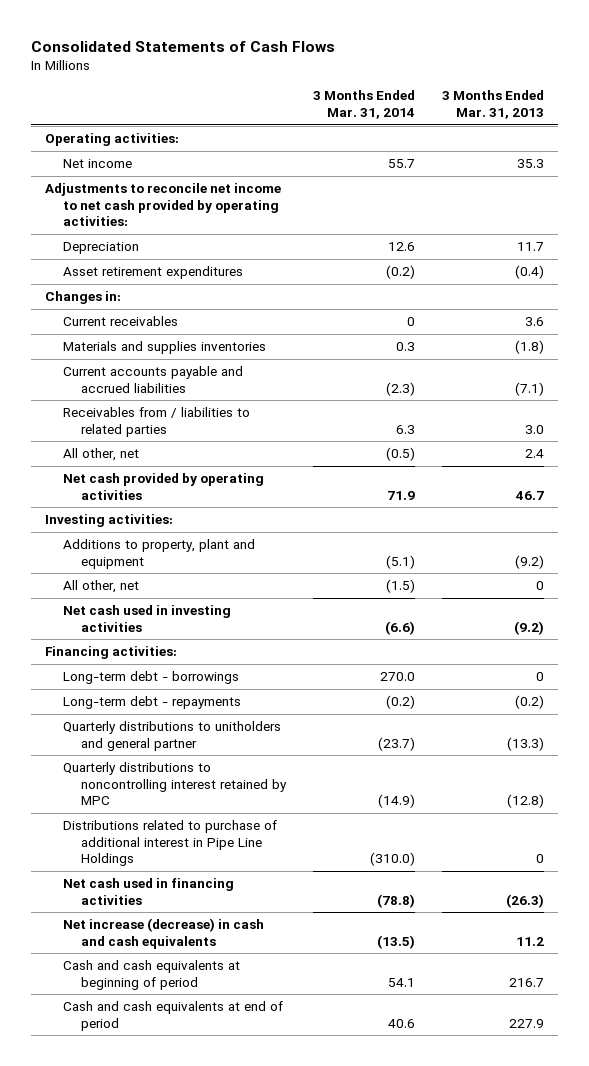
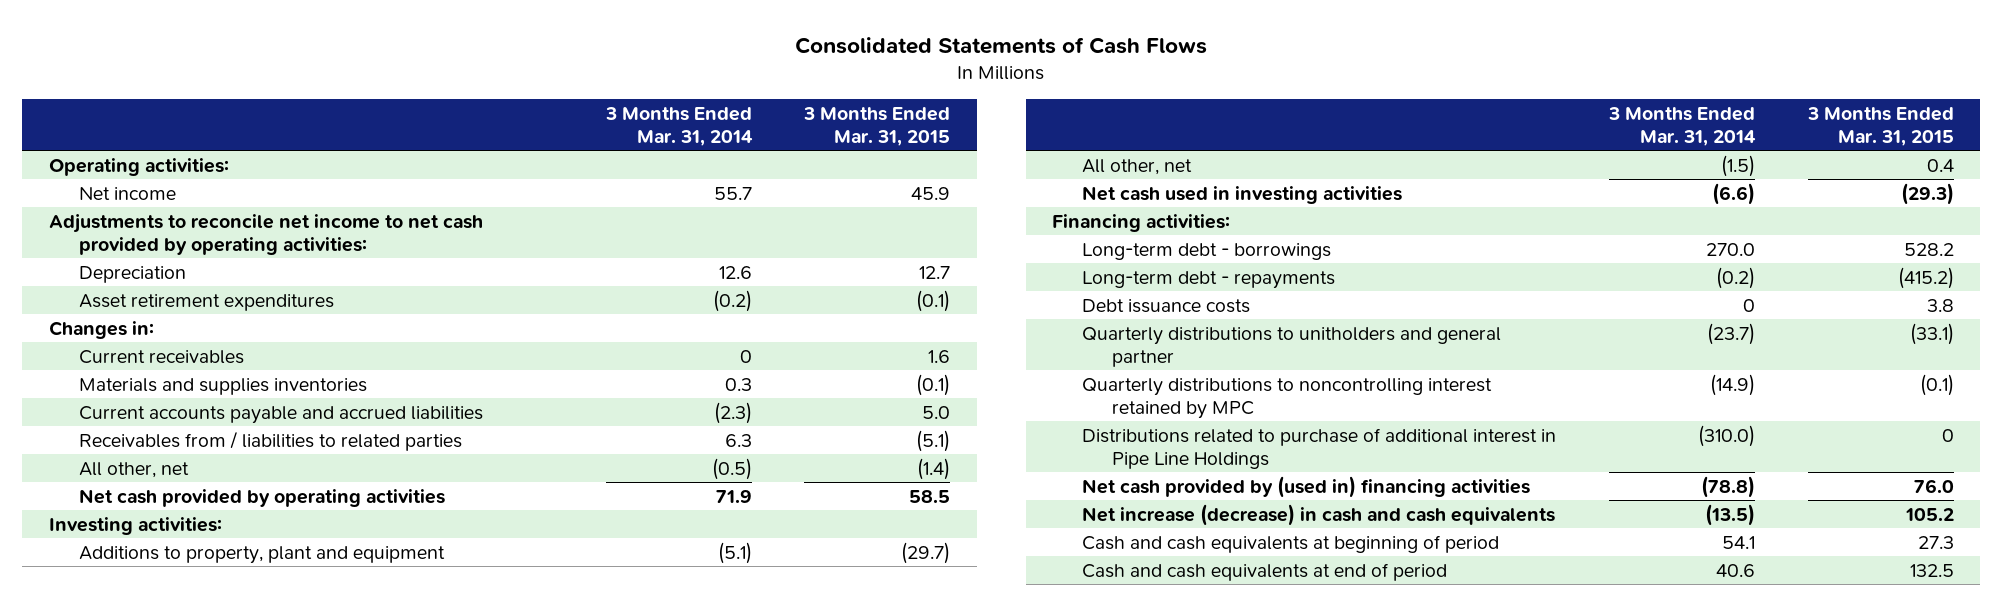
[442,90,545,120] 3 Months Ended Mar. 31, 2013 -> none
none -> [803,106,951,146] 3 Months Ended Mar. 31, 2015
none -> [1082,298,1251,313] Debt issuance costs
[62,878,234,905] Net cash used in financing activities -> [1082,475,1531,498] Net cash provided by (used in) financing activities

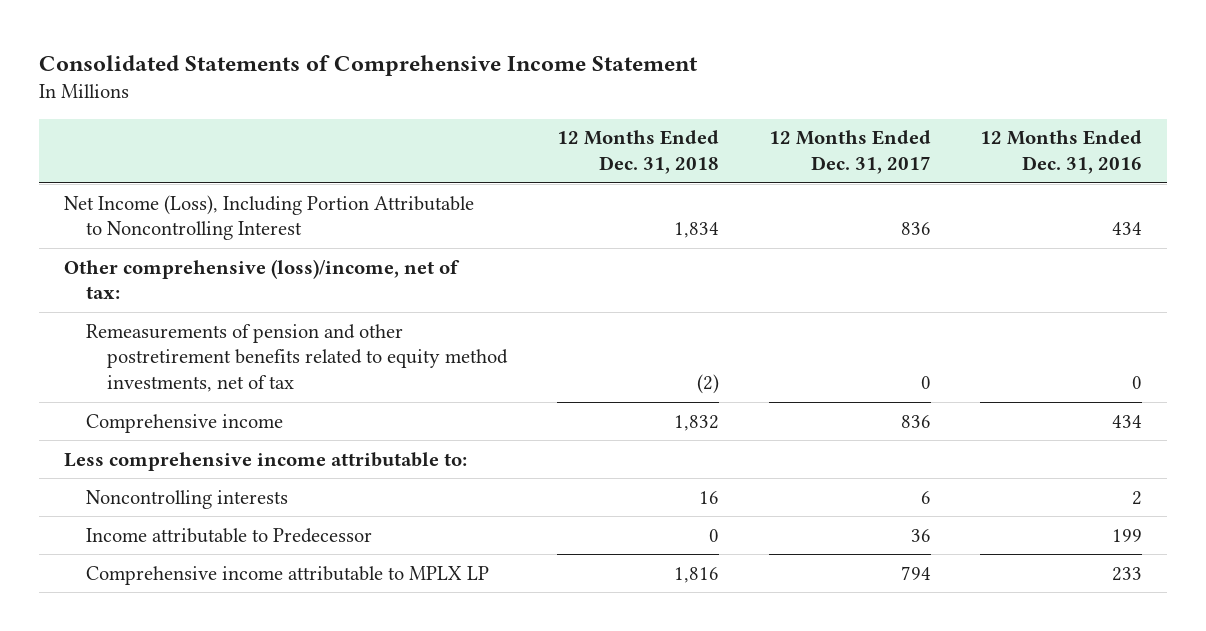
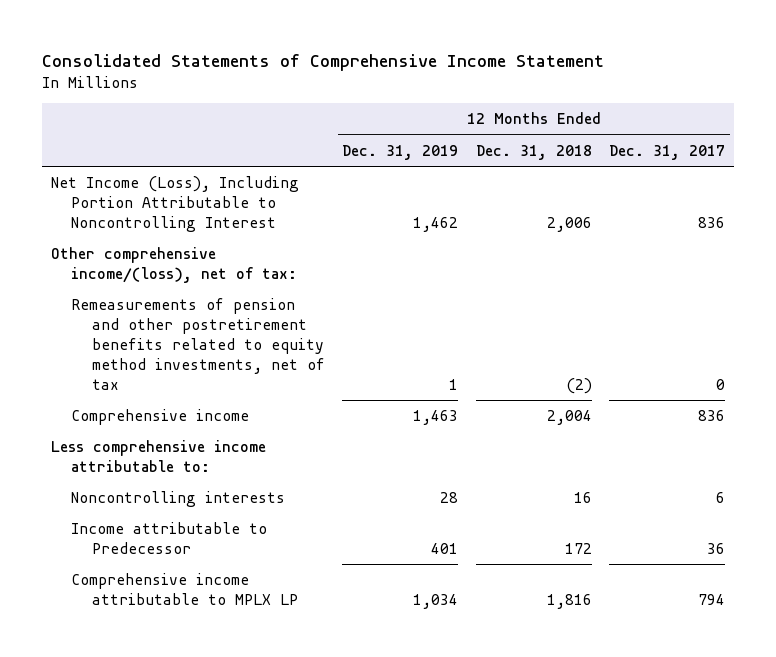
[980,130,1143,174] 12 Months Ended Dec. 31, 2016 -> none
none -> [342,144,459,160] Dec. 31, 2019
[673,222,719,239] 1,834 -> [546,216,592,232] 2,006
[64,258,461,300] Other comprehensive (loss)/income, net of tax: -> [51,247,298,283] Other comprehensive income/(loss), net of tax:
[673,414,719,431] 1,832 -> [546,410,592,426] 2,004
[708,528,719,542] 0 -> [564,542,592,554] 172

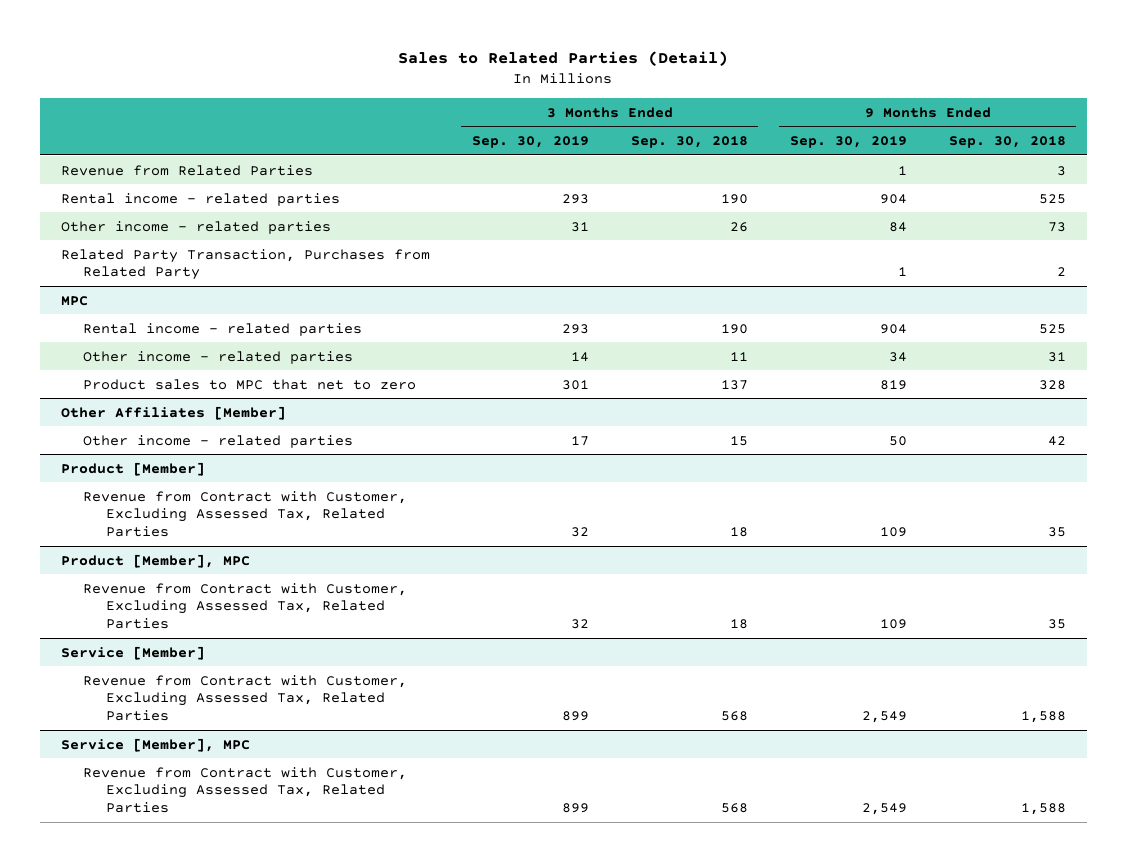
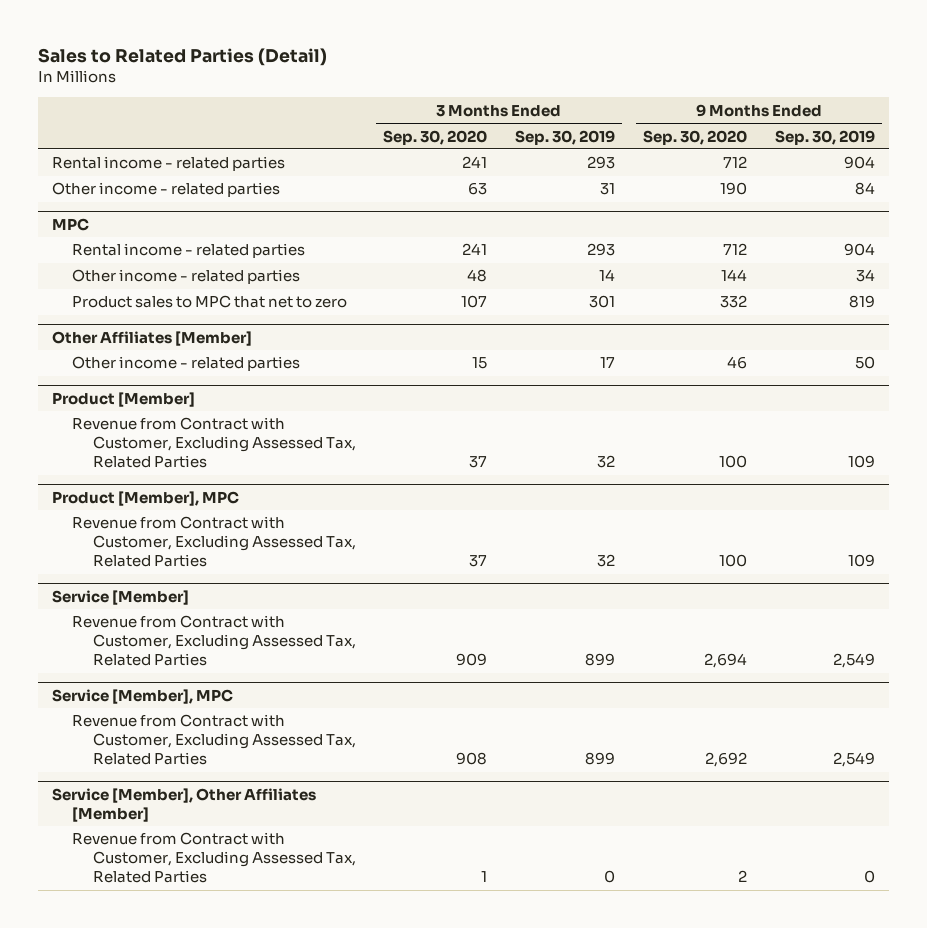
[630,135,748,148] Sep. 30, 2018 -> none
[948,135,1066,148] Sep. 30, 2018 -> none
none -> [383,129,488,145] Sep. 30, 2020
none -> [642,129,747,145] Sep. 30, 2020
[60,164,313,176] Revenue from Related Parties -> none
[60,248,430,281] Related Party Transaction, Purchases from Related Party -> none
none -> [51,787,316,822] Service [Member], Other Affiliates [Member]
none -> [72,832,356,884] Revenue from Contract with Customer, Excluding Assessed Tax, Related Parties

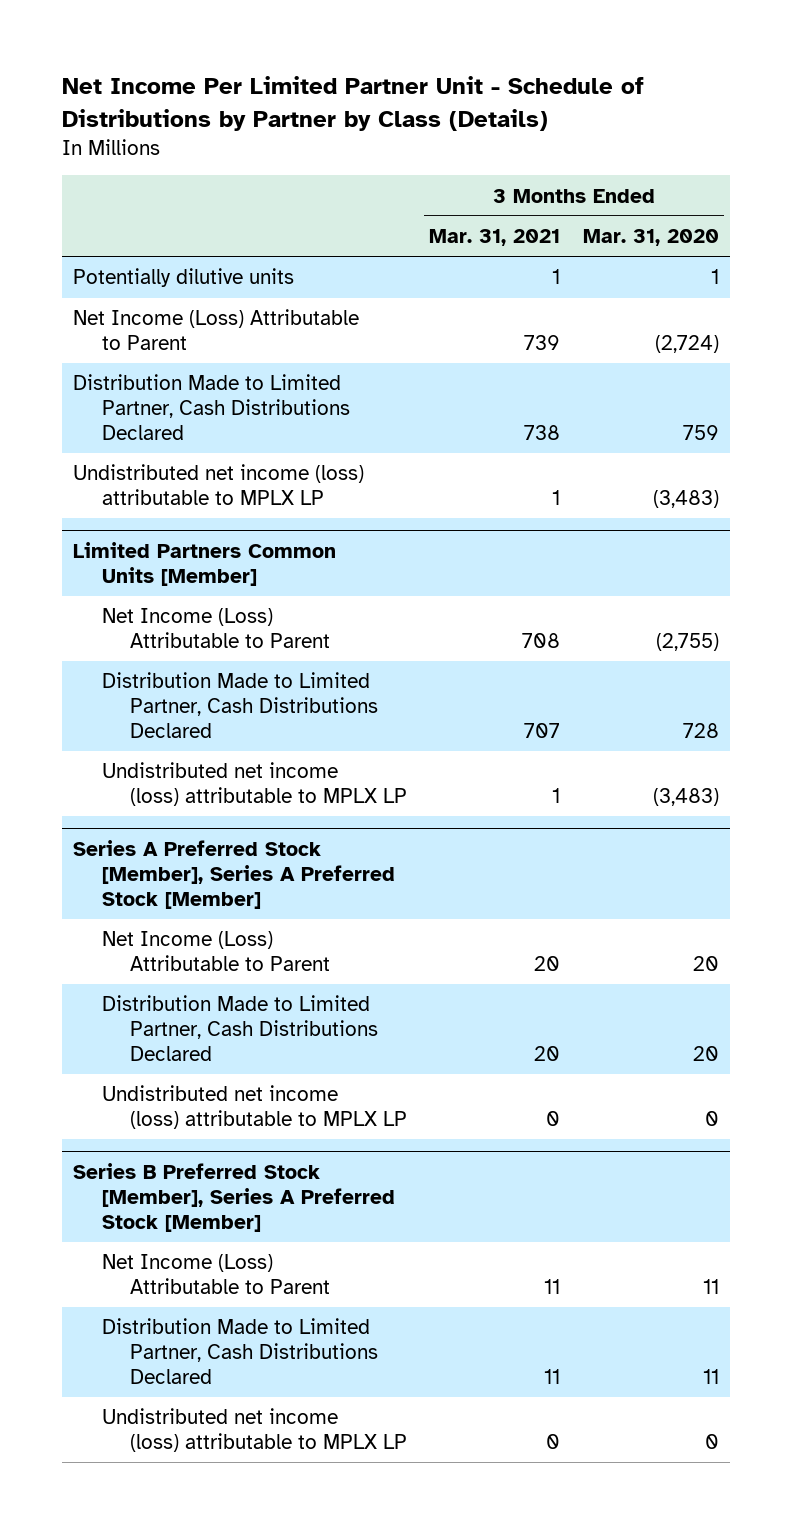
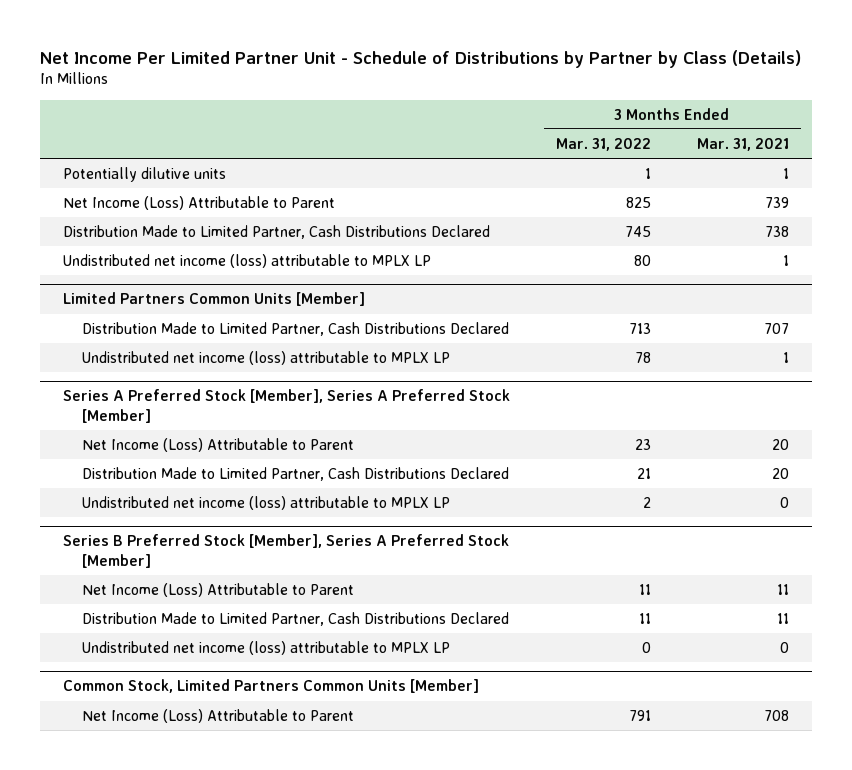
[582,229,719,247] Mar. 31, 2020 -> none
none -> [555,137,651,151] Mar. 31, 2022
[101,608,331,649] Net Income (Loss) Attributable to Parent -> none
none -> [62,679,479,694] Common Stock, Limited Partners Common Units [Member]
none -> [82,708,355,723] Net Income (Loss) Attributable to Parent

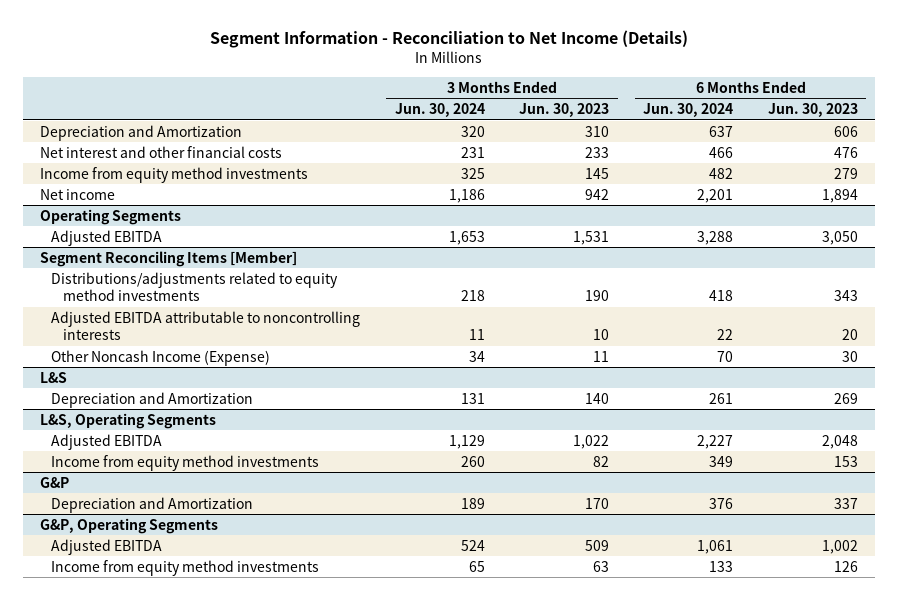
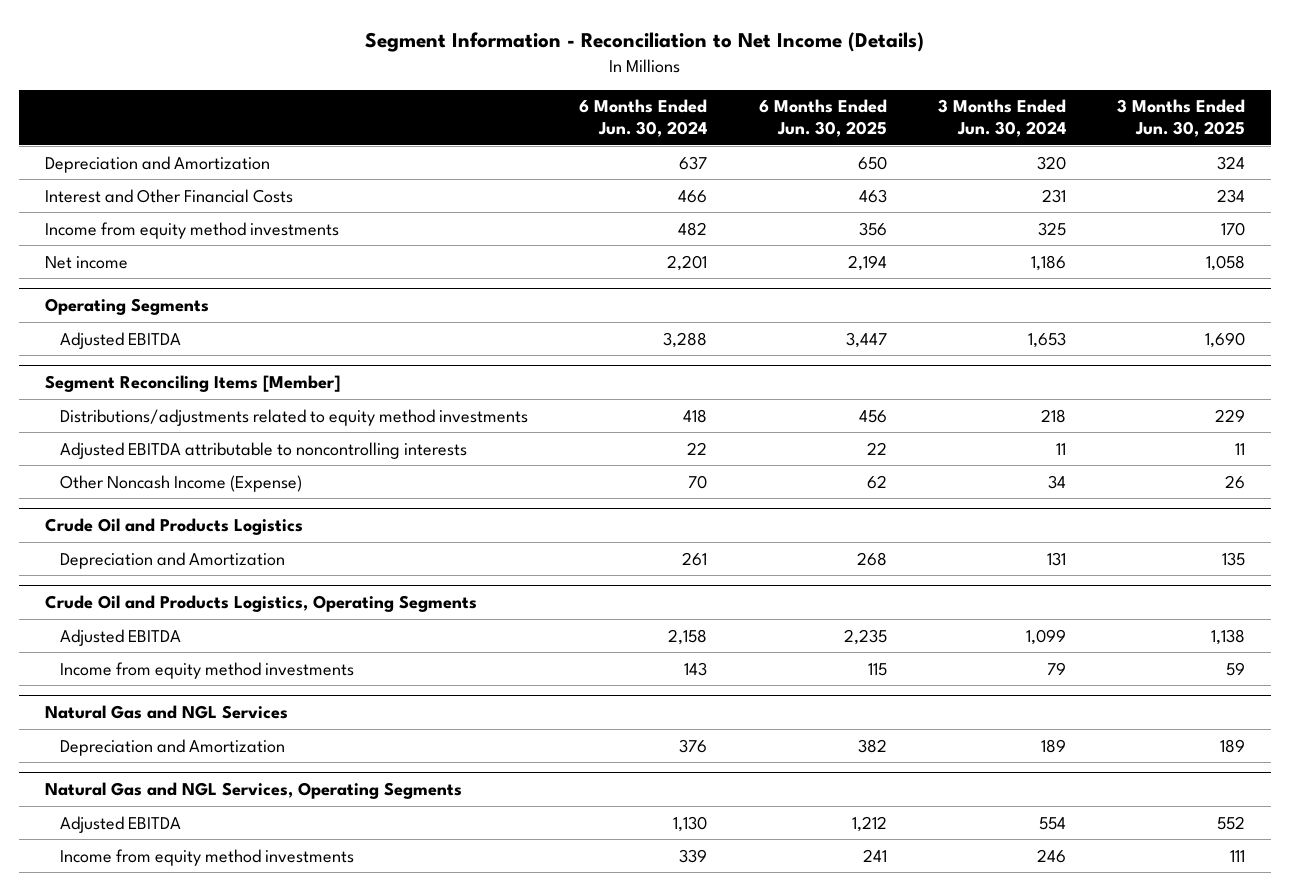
[519,103,610,118] Jun. 30, 2023 -> none
[767,103,858,118] Jun. 30, 2023 -> none
none -> [758,99,887,137] 6 Months Ended Jun. 30, 2025
none -> [1117,99,1246,137] 3 Months Ended Jun. 30, 2025
[39,145,282,158] Net interest and other financial costs -> [44,188,293,203] Interest and Other Financial Costs
[39,371,67,383] L&S -> none
none -> [44,518,303,536] Crude Oil and Products Logistics
[39,412,216,429] L&S, Operating Segments -> none
[39,476,69,488] G&P -> none
none -> [44,595,477,613] Crude Oil and Products Logistics, Operating Segments
[448,434,485,449] 1,129 -> [1026,628,1067,645] 1,099
[697,434,734,449] 2,227 -> [668,628,708,645] 2,158
[460,455,485,467] 260 -> [1047,661,1067,675] 79
[709,455,734,467] 349 -> [684,661,708,676] 143
none -> [44,705,288,720] Natural Gas and NGL Services
[39,517,218,534] G&P, Operating Segments -> none
none -> [44,782,462,800] Natural Gas and NGL Services, Operating Segments
[460,539,485,551] 524 -> [1039,816,1067,830] 554
[697,539,734,554] 1,061 -> [673,815,708,832] 1,130
[468,560,485,572] 65 -> [1037,848,1067,863] 246
[709,560,734,572] 133 -> [679,848,708,863] 339

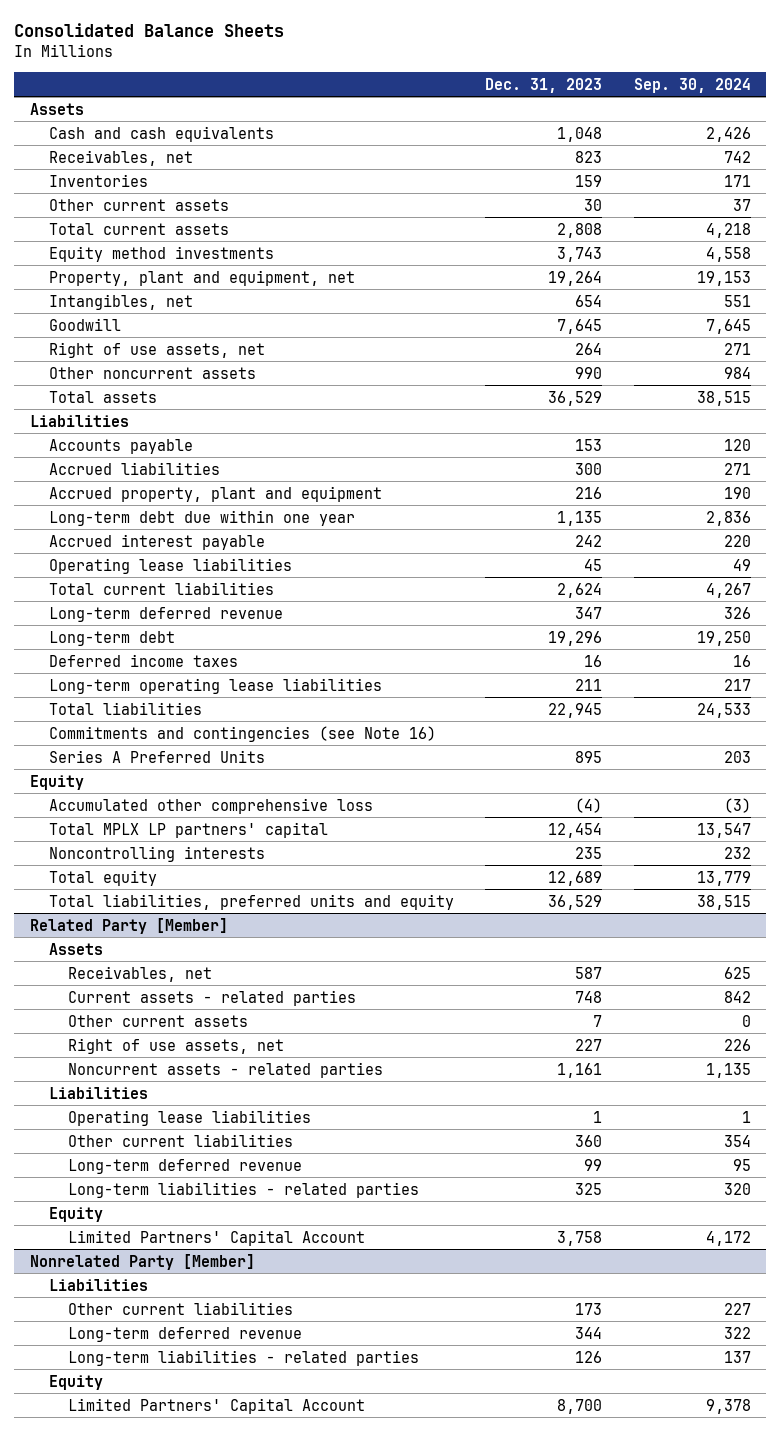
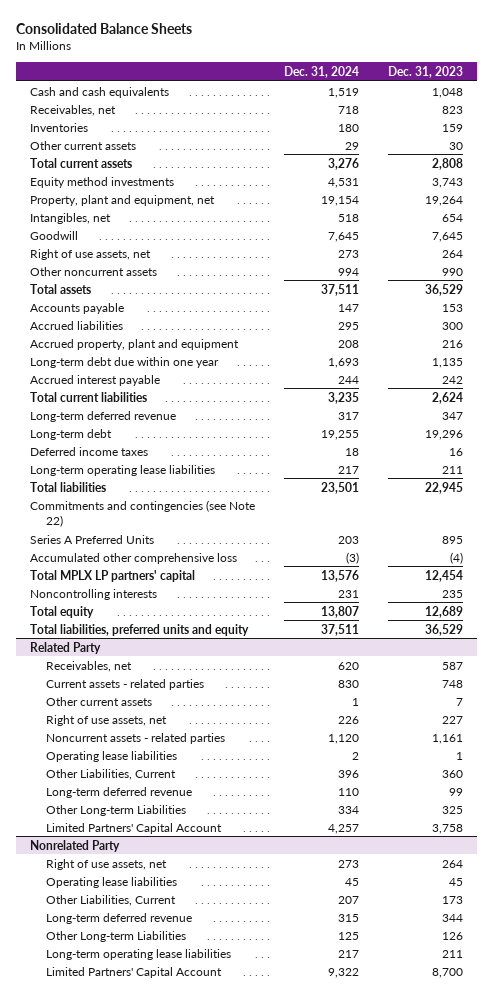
[633,77,751,93] Sep. 30, 2024 -> none
none -> [284,65,360,78] Dec. 31, 2024
[29,102,84,115] Assets -> none
[29,414,129,427] Liabilities -> none
[49,557,293,574] Operating lease liabilities -> none
[49,725,437,742] Commitments and contingencies (see Note 16) -> [30,499,256,527] Commitments and contingencies (see Note 22)
[29,774,84,790] Equity -> none
[49,942,104,955] Assets -> none
[29,917,228,934] Related Party [Member] -> [30,641,102,654] Related Party
[49,1086,149,1099] Liabilities -> none
[68,1133,294,1147] Other current liabilities -> [46,768,177,780] Other Liabilities, Current
[49,1206,104,1222] Equity -> none
[68,1181,420,1198] Long-term liabilities - related parties -> [46,804,187,816] Other Long-term Liabilities
[49,1278,149,1291] Liabilities -> none
[29,1253,255,1270] Nonrelated Party [Member] -> [30,839,121,852] Nonrelated Party
none -> [46,858,168,870] Right of use assets, net
none -> [46,876,178,888] Operating lease liabilities
[68,1301,294,1315] Other current liabilities -> [46,894,177,906] Other Liabilities, Current
[49,1374,104,1390] Equity -> none
[68,1349,420,1366] Long-term liabilities - related parties -> [46,930,187,942] Other Long-term Liabilities
none -> [46,948,232,960] Long-term operating lease liabilities

